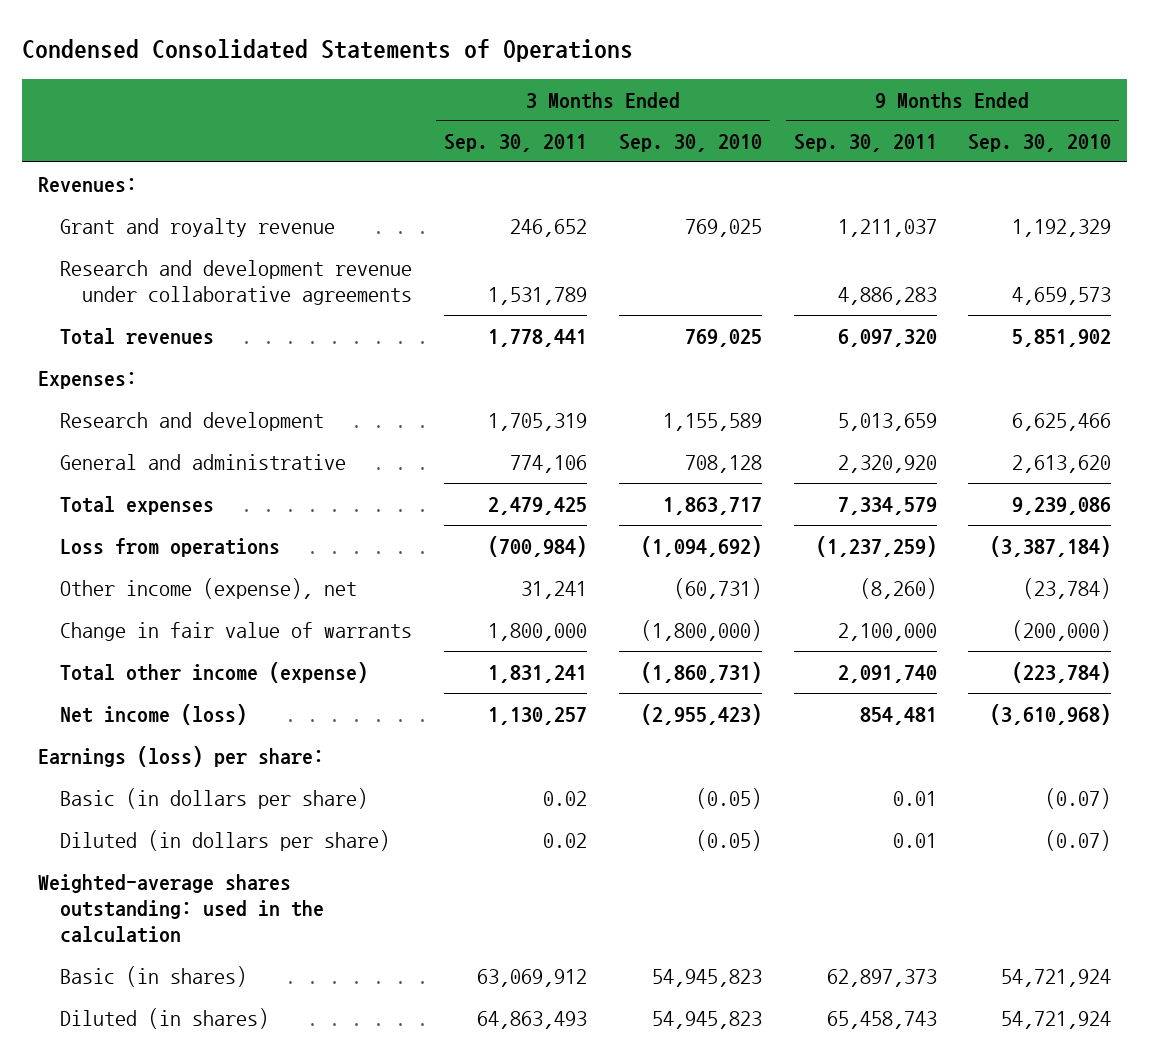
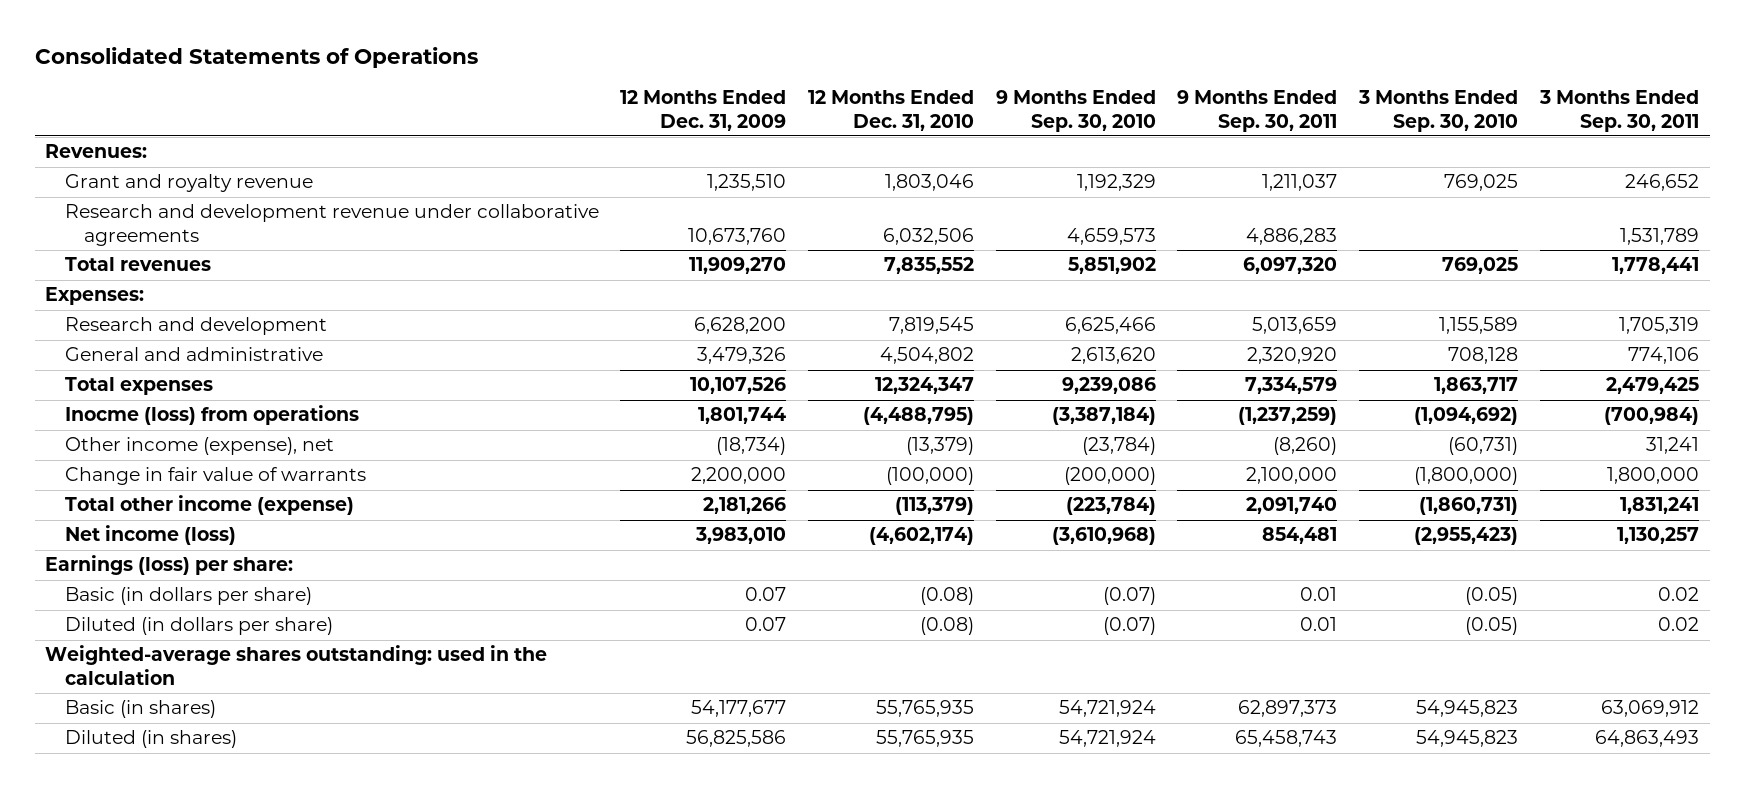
[22,38,634,62] Condensed Consolidated Statements of Operations -> [34,46,478,68] Consolidated Statements of Operations
none -> [620,89,787,131] 12 Months Ended Dec. 31, 2009
none -> [808,89,975,131] 12 Months Ended Dec. 31, 2010
[59,537,280,557] Loss from operations -> [64,405,359,426] Inocme (loss) from operations

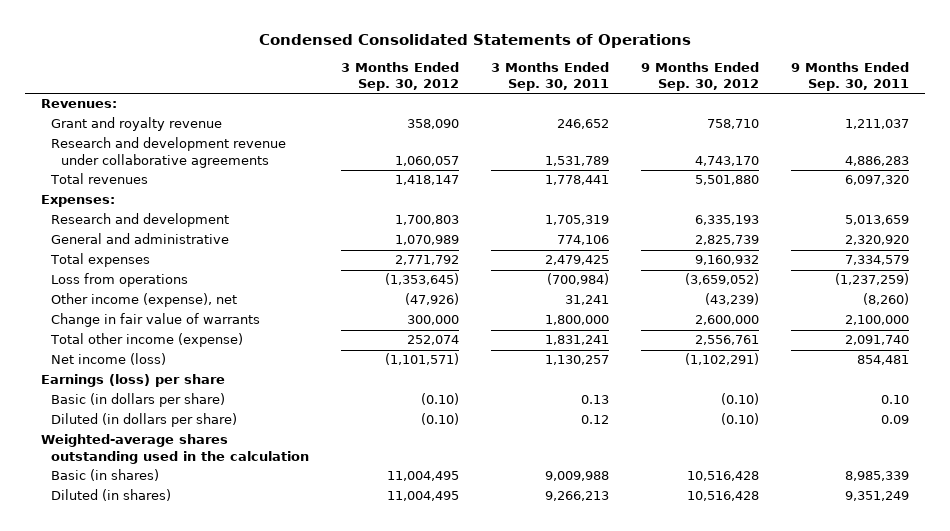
[34,46,478,68] Consolidated Statements of Operations -> [259,33,692,48] Condensed Consolidated Statements of Operations
[620,89,787,131] 12 Months Ended Dec. 31, 2009 -> none
[808,89,975,131] 12 Months Ended Dec. 31, 2010 -> none
[995,89,1156,132] 9 Months Ended Sep. 30, 2010 -> none
[1358,89,1519,132] 3 Months Ended Sep. 30, 2010 -> none
none -> [341,61,460,92] 3 Months Ended Sep. 30, 2012
none -> [641,61,760,92] 9 Months Ended Sep. 30, 2012
[64,405,359,426] Inocme (loss) from operations -> [51,273,189,288] Loss from operations
[45,555,294,576] Earnings (loss) per share: -> [40,374,225,388] Earnings (loss) per share
[1300,587,1338,602] 0.01 -> [881,395,910,405] 0.10
[1657,587,1699,602] 0.02 -> [581,395,610,405] 0.13
[1300,617,1338,632] 0.01 -> [881,415,910,425] 0.09
[1657,617,1699,632] 0.02 -> [581,415,610,425] 0.12
[45,645,548,686] Weighted-average shares outstanding: used in the calculation -> [40,434,310,464] Weighted-average shares outstanding used in the calculation
[1238,700,1338,718] 62,897,373 -> [845,471,910,482] 8,985,339
[1600,700,1699,718] 63,069,912 -> [545,471,610,482] 9,009,988
[1235,730,1338,748] 65,458,743 -> [845,491,910,502] 9,351,249
[1594,730,1699,748] 64,863,493 -> [545,491,610,502] 9,266,213

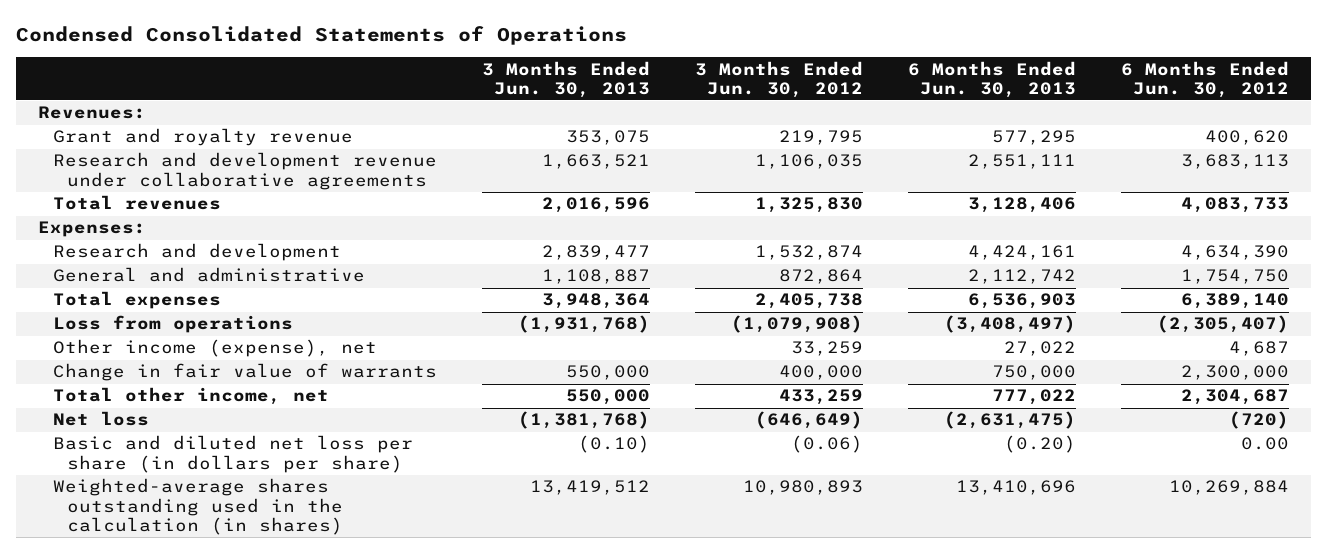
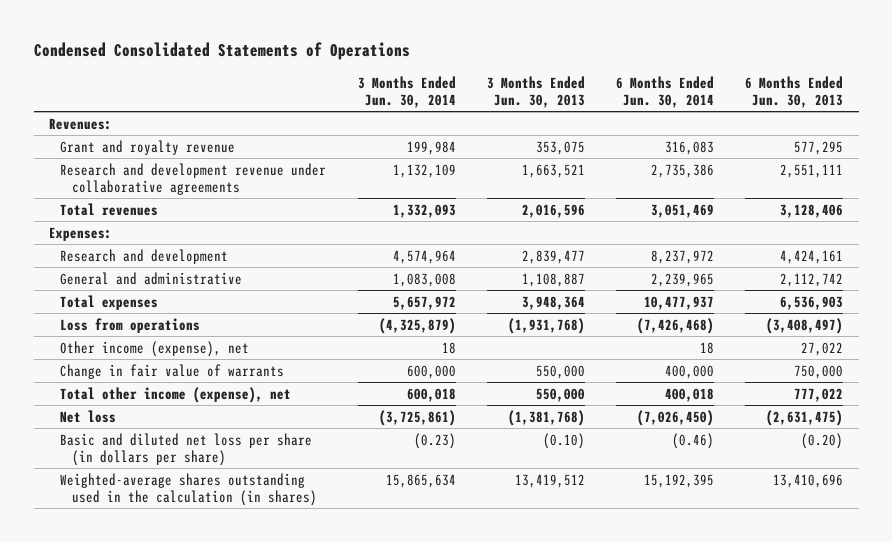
[694,60,863,98] 3 Months Ended Jun. 30, 2012 -> none
[1120,60,1289,98] 6 Months Ended Jun. 30, 2012 -> none
none -> [357,75,456,109] 3 Months Ended Jun. 30, 2014
none -> [616,75,715,109] 6 Months Ended Jun. 30, 2014
[52,387,329,406] Total other income, net -> [60,386,292,403] Total other income (expense), net

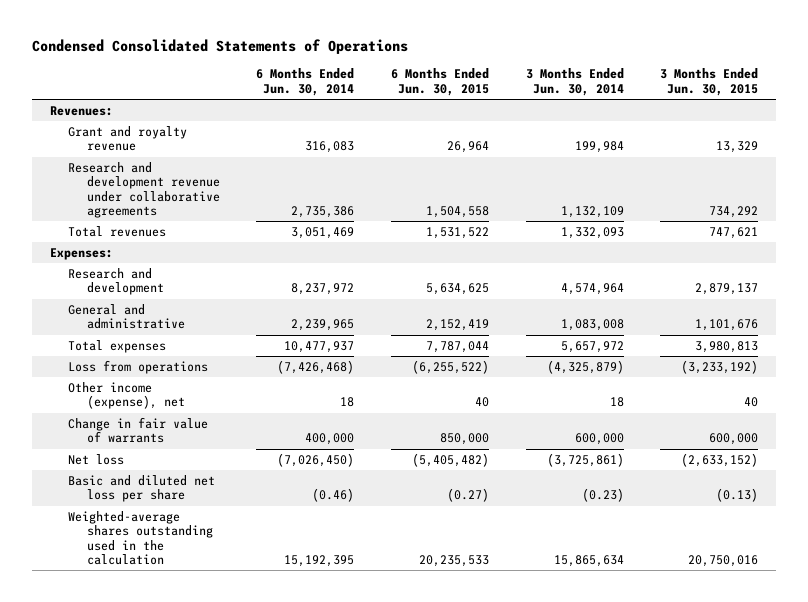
[486,75,585,109] 3 Months Ended Jun. 30, 2013 -> none
[745,75,844,109] 6 Months Ended Jun. 30, 2013 -> none
none -> [390,68,489,96] 6 Months Ended Jun. 30, 2015
none -> [660,68,759,96] 3 Months Ended Jun. 30, 2015
[60,386,292,403] Total other income (expense), net -> none
[60,432,313,466] Basic and diluted net loss per share (in dollars per share) -> [68,474,216,503] Basic and diluted net loss per share
[60,472,317,506] Weighted-average shares outstanding used in the calculation (in shares) -> [68,510,213,565] Weighted-average shares outstanding used in the calculation

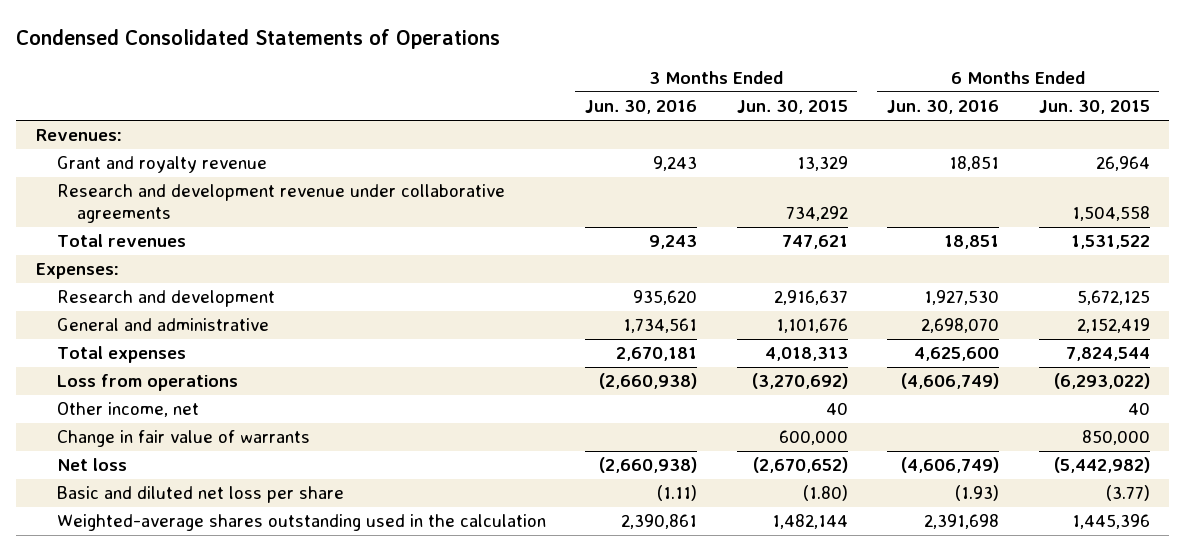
[256,68,355,96] 6 Months Ended Jun. 30, 2014 -> none
[525,68,624,96] 3 Months Ended Jun. 30, 2014 -> none
none -> [585,100,698,115] Jun. 30, 2016
none -> [887,100,1000,115] Jun. 30, 2016
[425,283,489,296] 5,634,625 -> [1076,290,1150,306] 5,672,125
[695,283,759,296] 2,879,137 -> [773,290,848,306] 2,916,637
[425,340,489,353] 7,787,044 -> [1065,347,1150,362] 7,824,544
[695,340,759,353] 3,980,813 -> [764,347,848,362] 4,018,313
[411,359,489,374] (6,255,522) -> [1053,373,1150,390] (6,293,022)
[681,359,759,374] (3,233,192) -> [751,373,848,390] (3,270,692)
[68,381,185,410] Other income (expense), net -> [56,402,199,418] Other income, net
[411,452,489,467] (5,405,482) -> [1053,457,1150,474] (5,442,982)
[681,452,759,467] (2,633,152) -> [752,457,848,474] (2,670,652)
[446,488,489,503] (0.27) -> [1105,485,1150,502] (3.77)
[716,488,759,503] (0.13) -> [802,485,848,502] (1.80)
[418,554,489,567] 20,235,533 -> [1071,514,1150,530] 1,445,396
[688,554,759,567] 20,750,016 -> [771,514,848,530] 1,482,144

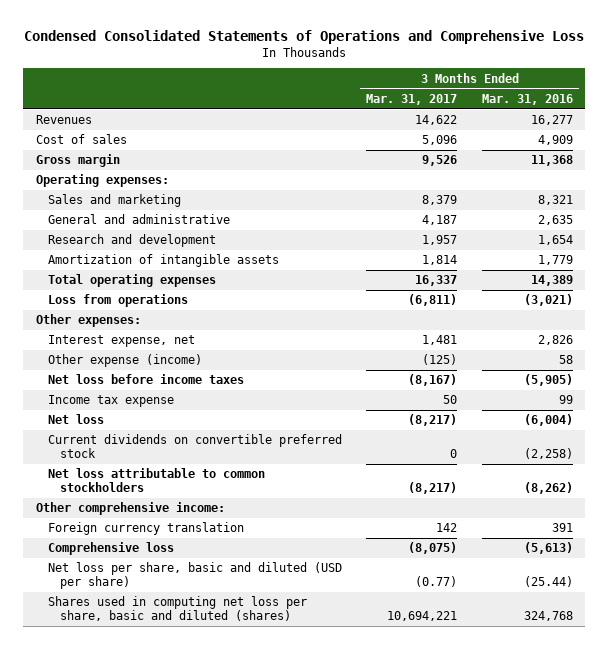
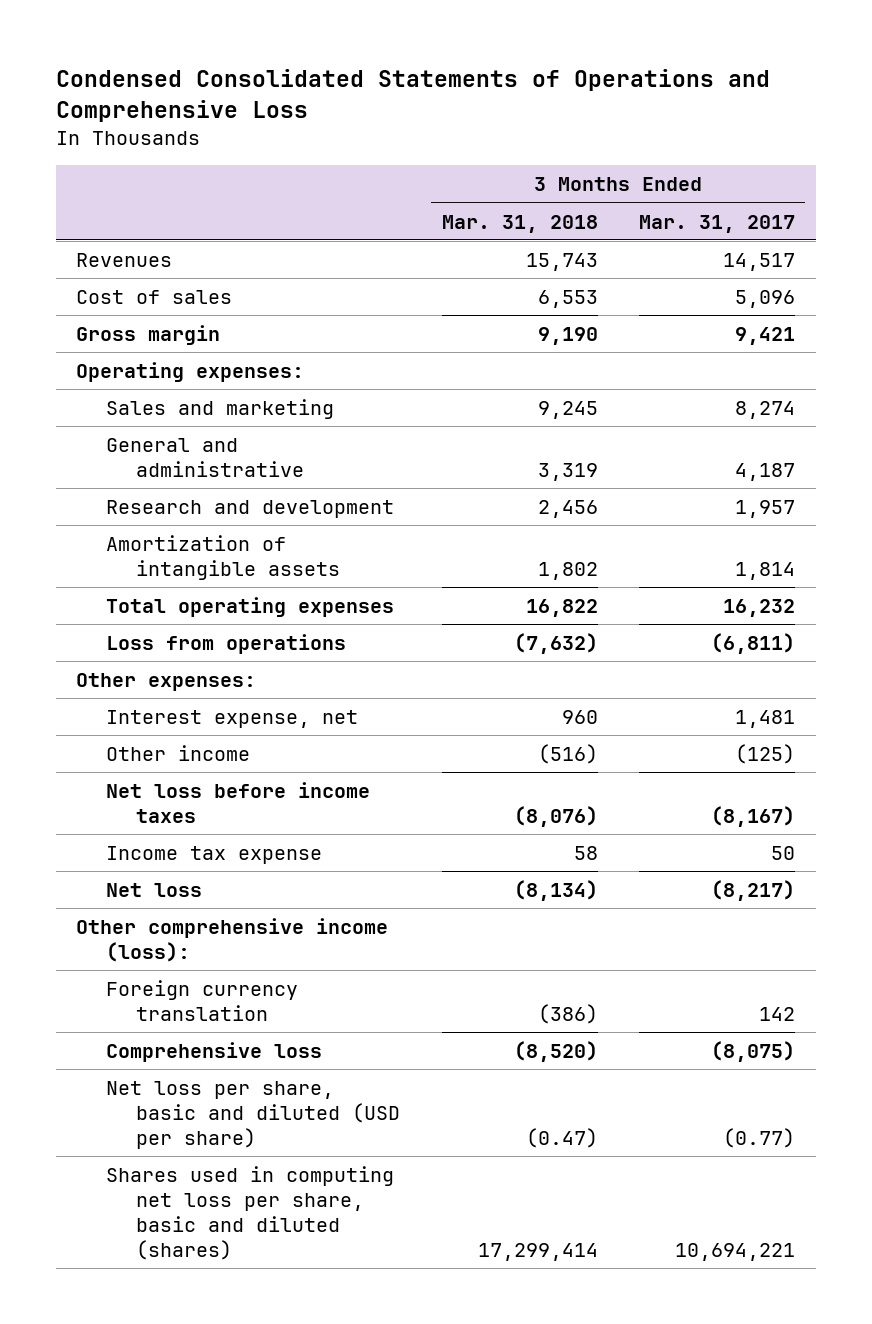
[482,93,574,105] Mar. 31, 2016 -> none
none -> [441,214,598,233] Mar. 31, 2018
[415,115,458,126] 14,622 -> [723,252,796,271] 14,517
[422,155,458,167] 9,526 -> [735,326,796,345] 9,421
[422,195,458,206] 8,379 -> [735,400,796,419] 8,274
[415,275,458,287] 16,337 -> [723,598,796,617] 16,232
[47,354,202,368] Other expense (income) -> [106,744,251,761] Other income
[47,434,342,459] Current dividends on convertible preferred stock -> none
[47,468,265,493] Net loss attributable to common stockholders -> none
[35,502,225,516] Other comprehensive income: -> [76,917,389,962] Other comprehensive income (loss):

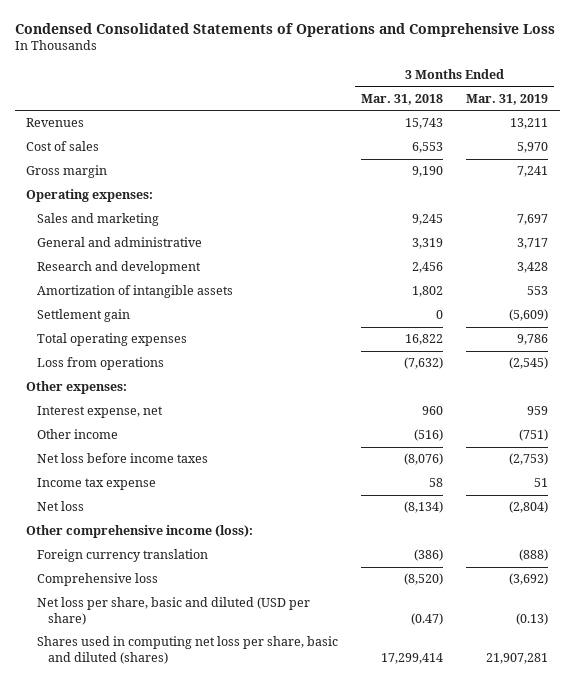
[639,214,796,233] Mar. 31, 2017 -> none
none -> [466,93,549,105] Mar. 31, 2019
none -> [37,309,131,323] Settlement gain

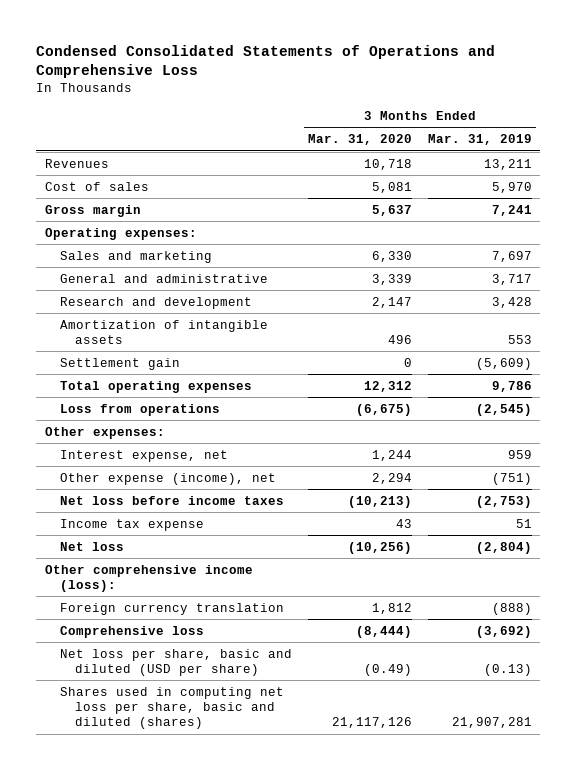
[361,93,444,105] Mar. 31, 2018 -> none
none -> [308,134,413,146] Mar. 31, 2020
[37,429,119,440] Other income -> [59,472,276,485] Other expense (income), net

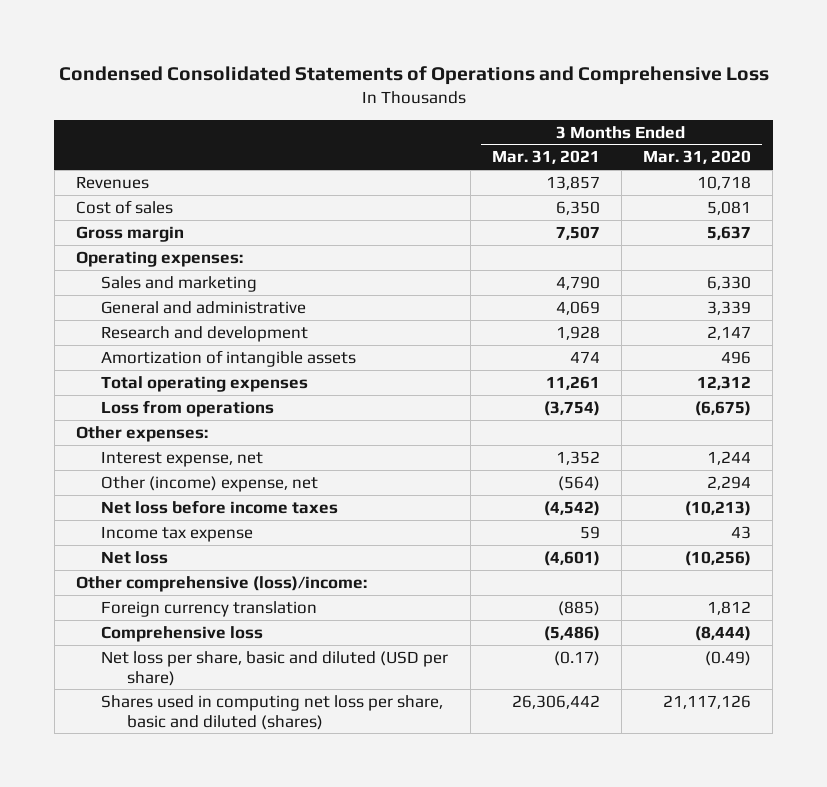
[428,134,533,146] Mar. 31, 2019 -> none
none -> [491,150,600,165] Mar. 31, 2021
[59,357,180,370] Settlement gain -> none
[59,472,276,485] Other expense (income), net -> [101,475,319,492] Other (income) expense, net
[44,564,253,592] Other comprehensive income (loss): -> [76,575,368,592] Other comprehensive (loss)/income:

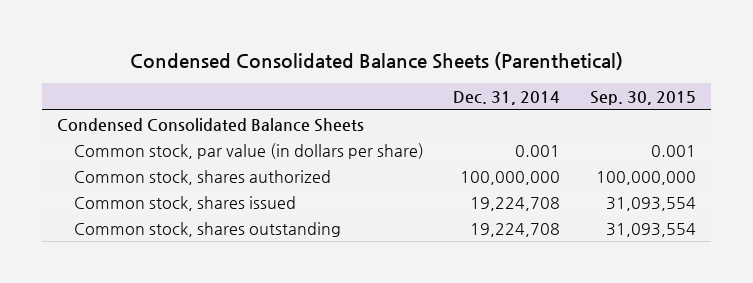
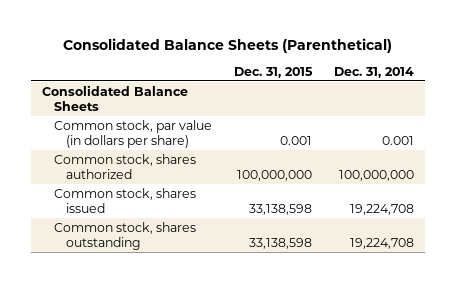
[130,52,624,71] Condensed Consolidated Balance Sheets (Parenthetical) -> [62,37,392,53] Consolidated Balance Sheets (Parenthetical)
[589,91,696,106] Sep. 30, 2015 -> none
none -> [233,66,313,78] Dec. 31, 2015
[56,117,364,132] Condensed Consolidated Balance Sheets -> [41,84,188,111] Consolidated Balance Sheets

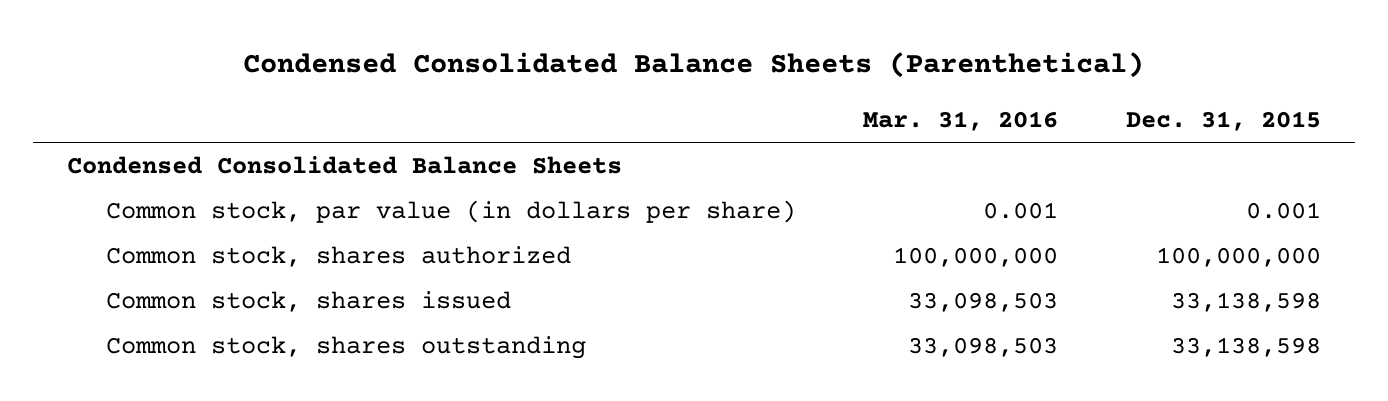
[62,37,392,53] Consolidated Balance Sheets (Parenthetical) -> [242,52,1144,79] Condensed Consolidated Balance Sheets (Parenthetical)
[334,66,415,78] Dec. 31, 2014 -> none
none -> [863,111,1059,132] Mar. 31, 2016
[41,84,188,111] Consolidated Balance Sheets -> [66,155,622,174] Condensed Consolidated Balance Sheets

